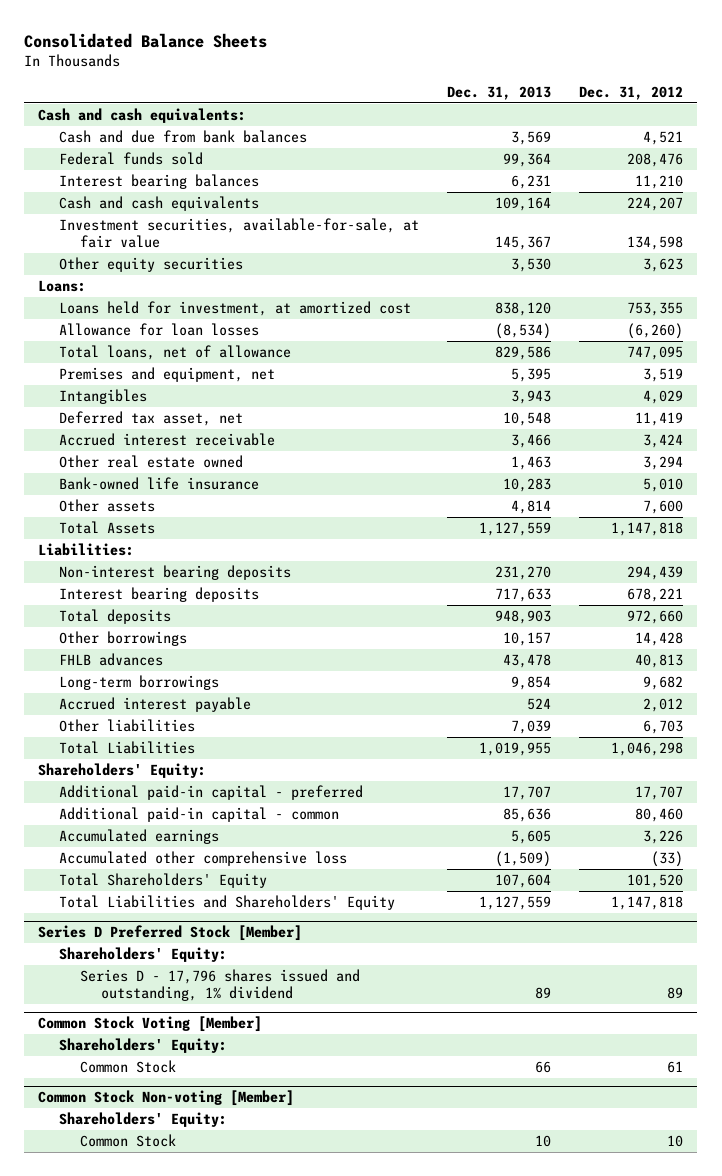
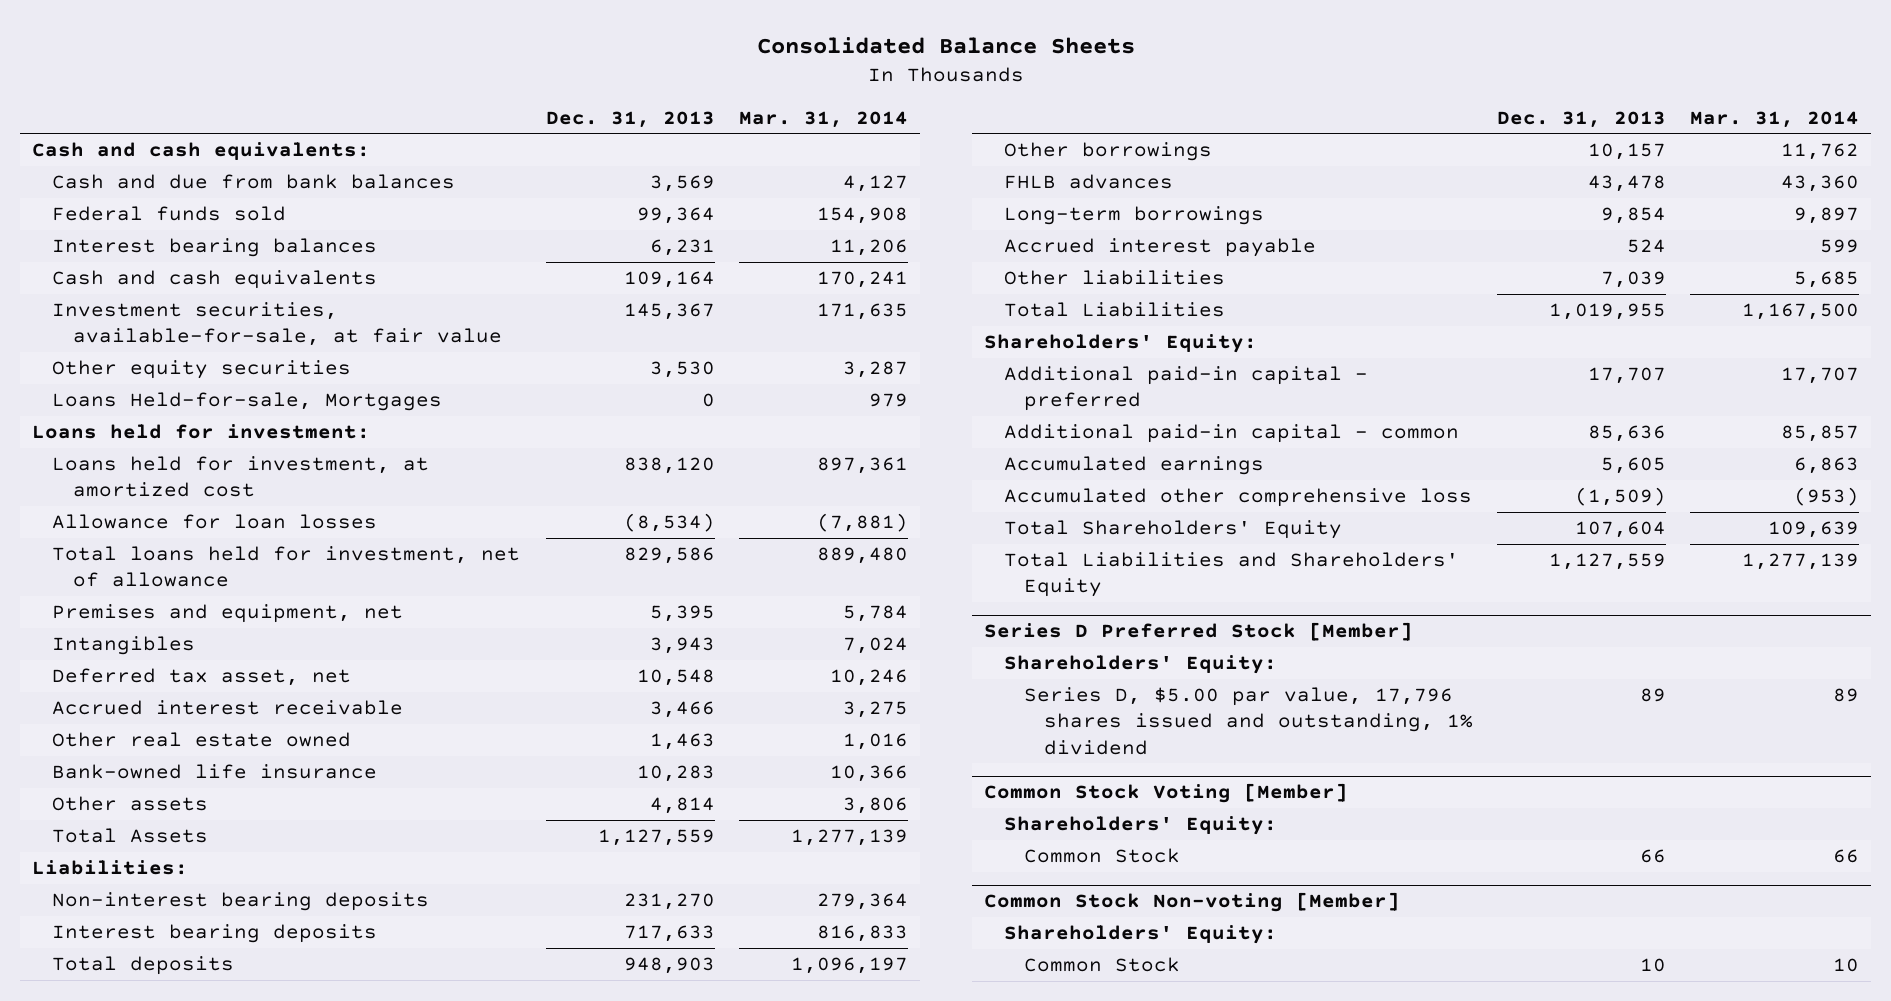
[579,85,684,100] Dec. 31, 2012 -> none
none -> [738,110,908,128] Mar. 31, 2014
none -> [52,391,443,411] Loans Held-for-sale, Mortgages
[38,279,87,292] Loans: -> [32,423,371,439] Loans held for investment:
[59,344,292,360] Total loans, net of allowance -> [52,545,521,588] Total loans held for investment, net of allowance
[79,968,360,1001] Series D - 17,796 shares issued and outstanding, 1% dividend -> [1023,686,1473,755] Series D, $5.00 par value, 17,796 shares issued and outstanding, 1% dividend

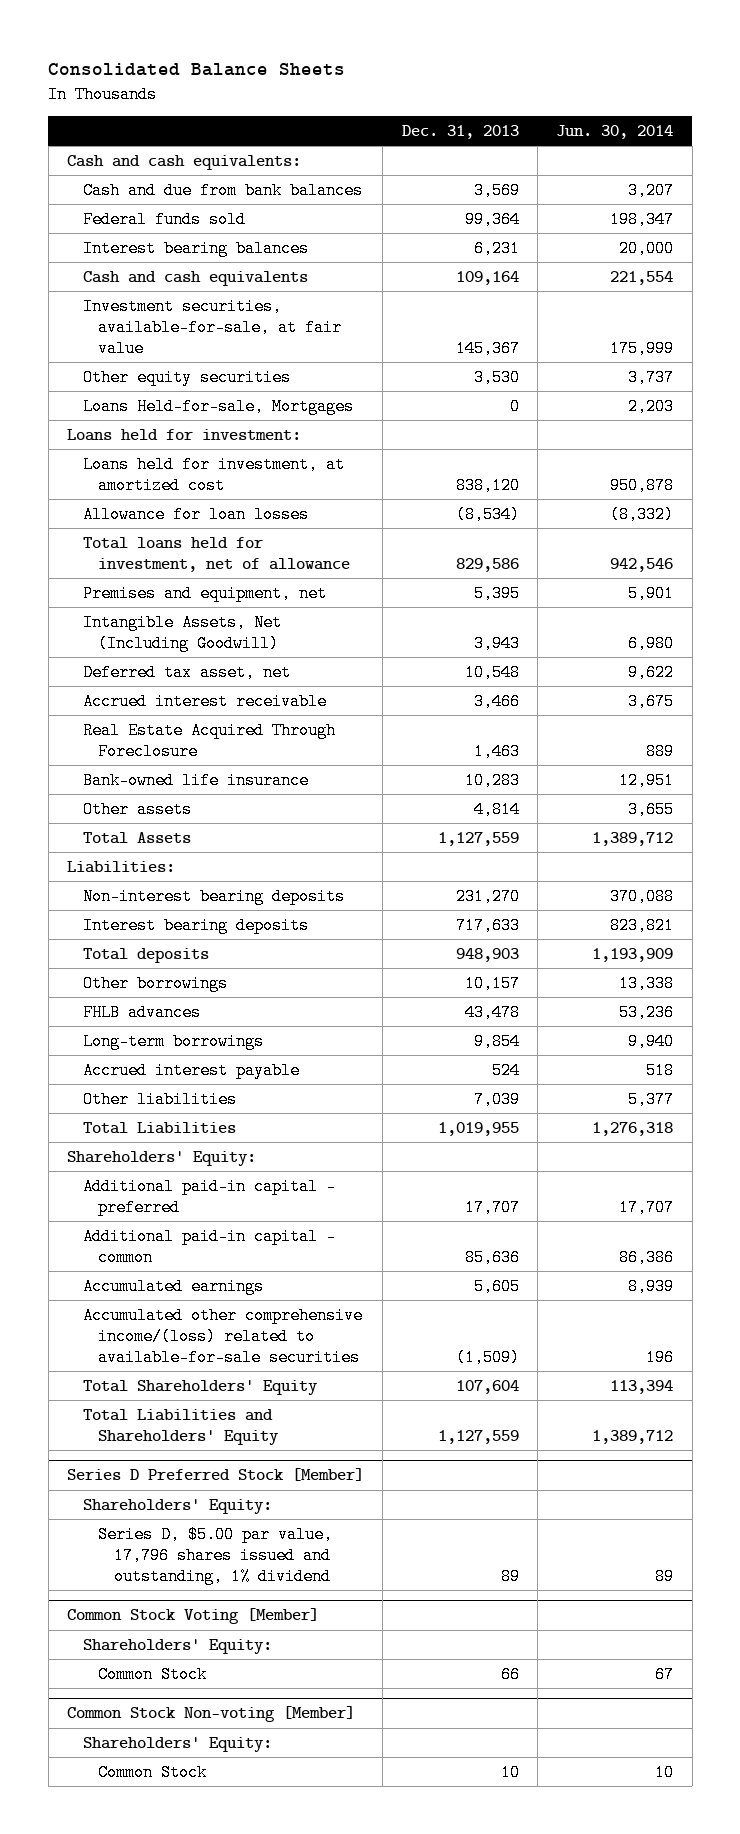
[738,110,908,128] Mar. 31, 2014 -> none
none -> [556,124,674,139] Jun. 30, 2014
[52,635,196,655] Intangibles -> [82,613,282,652] Intangible Assets, Net (Including Goodwill)
[52,731,352,747] Other real estate owned -> [82,721,336,760] Real Estate Acquired Through Foreclosure
[1003,487,1472,507] Accumulated other comprehensive loss -> [82,1306,363,1367] Accumulated other comprehensive income/(loss) related to available-for-sale securities

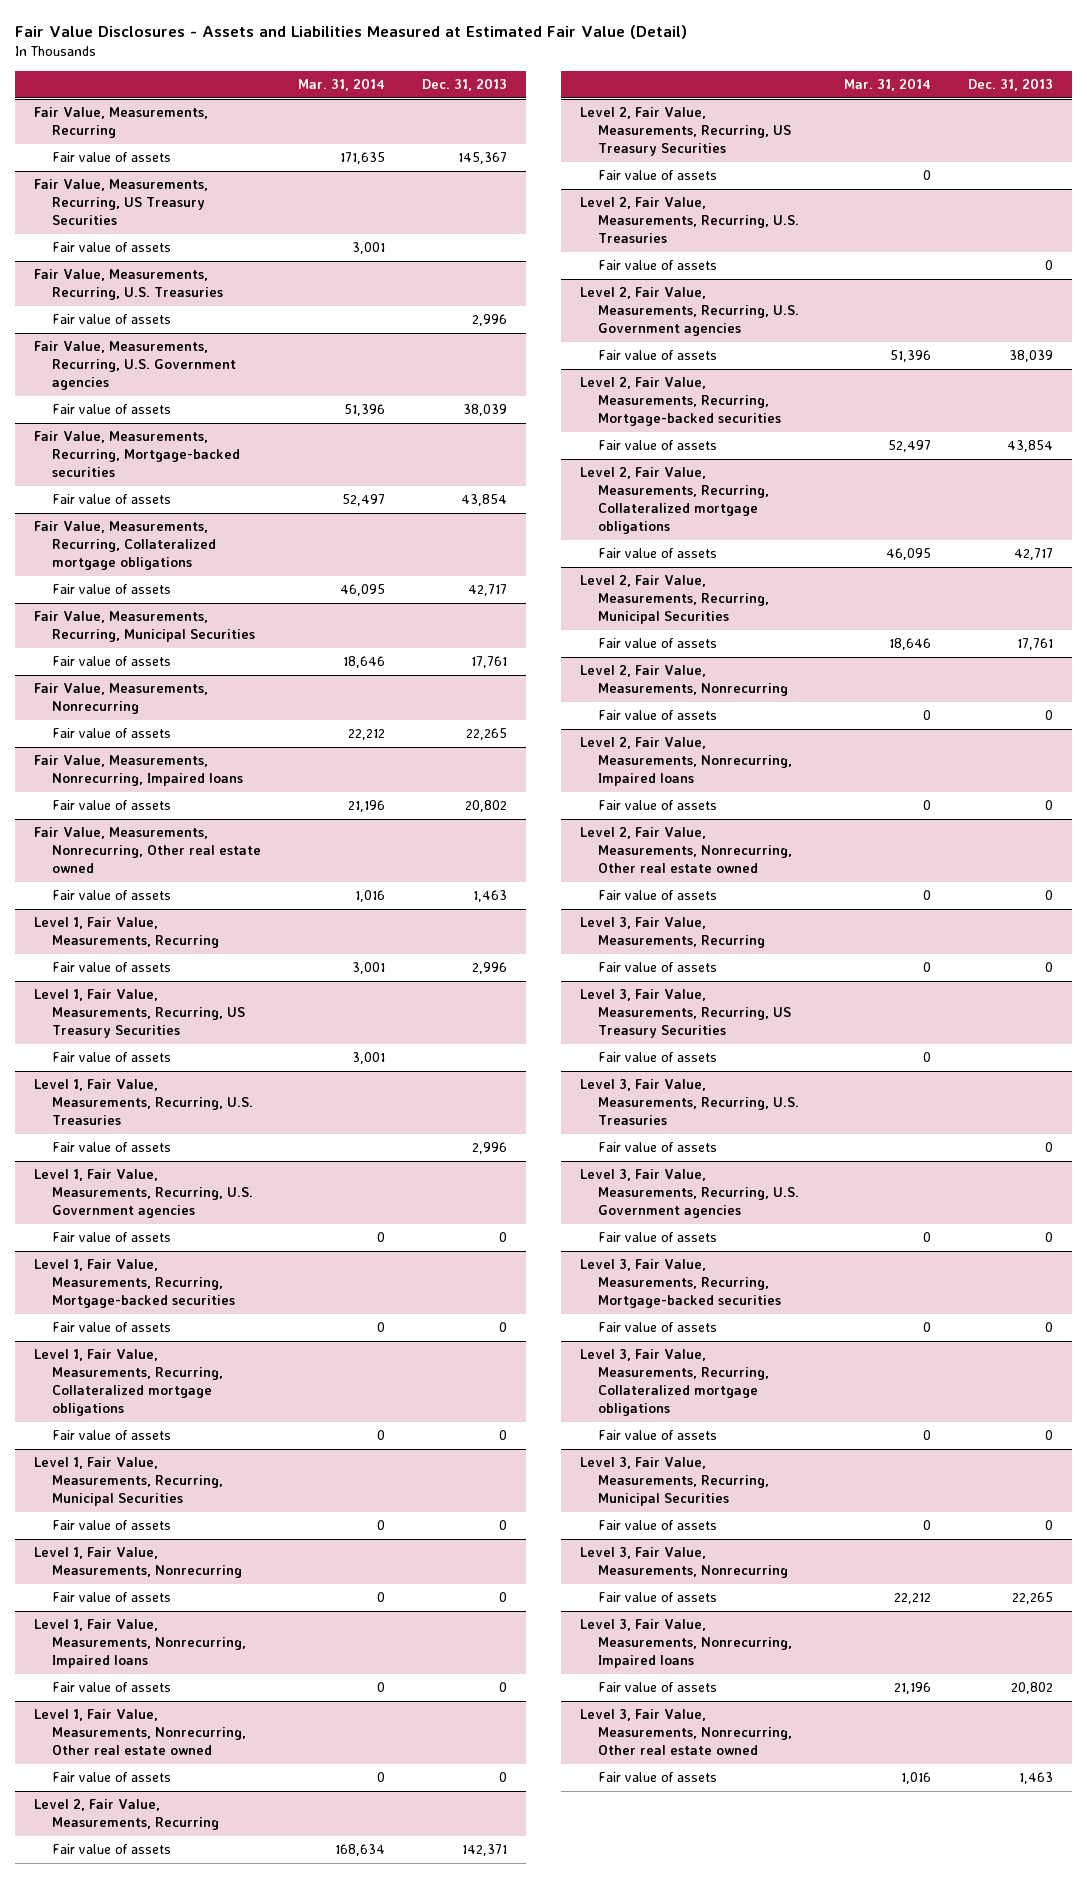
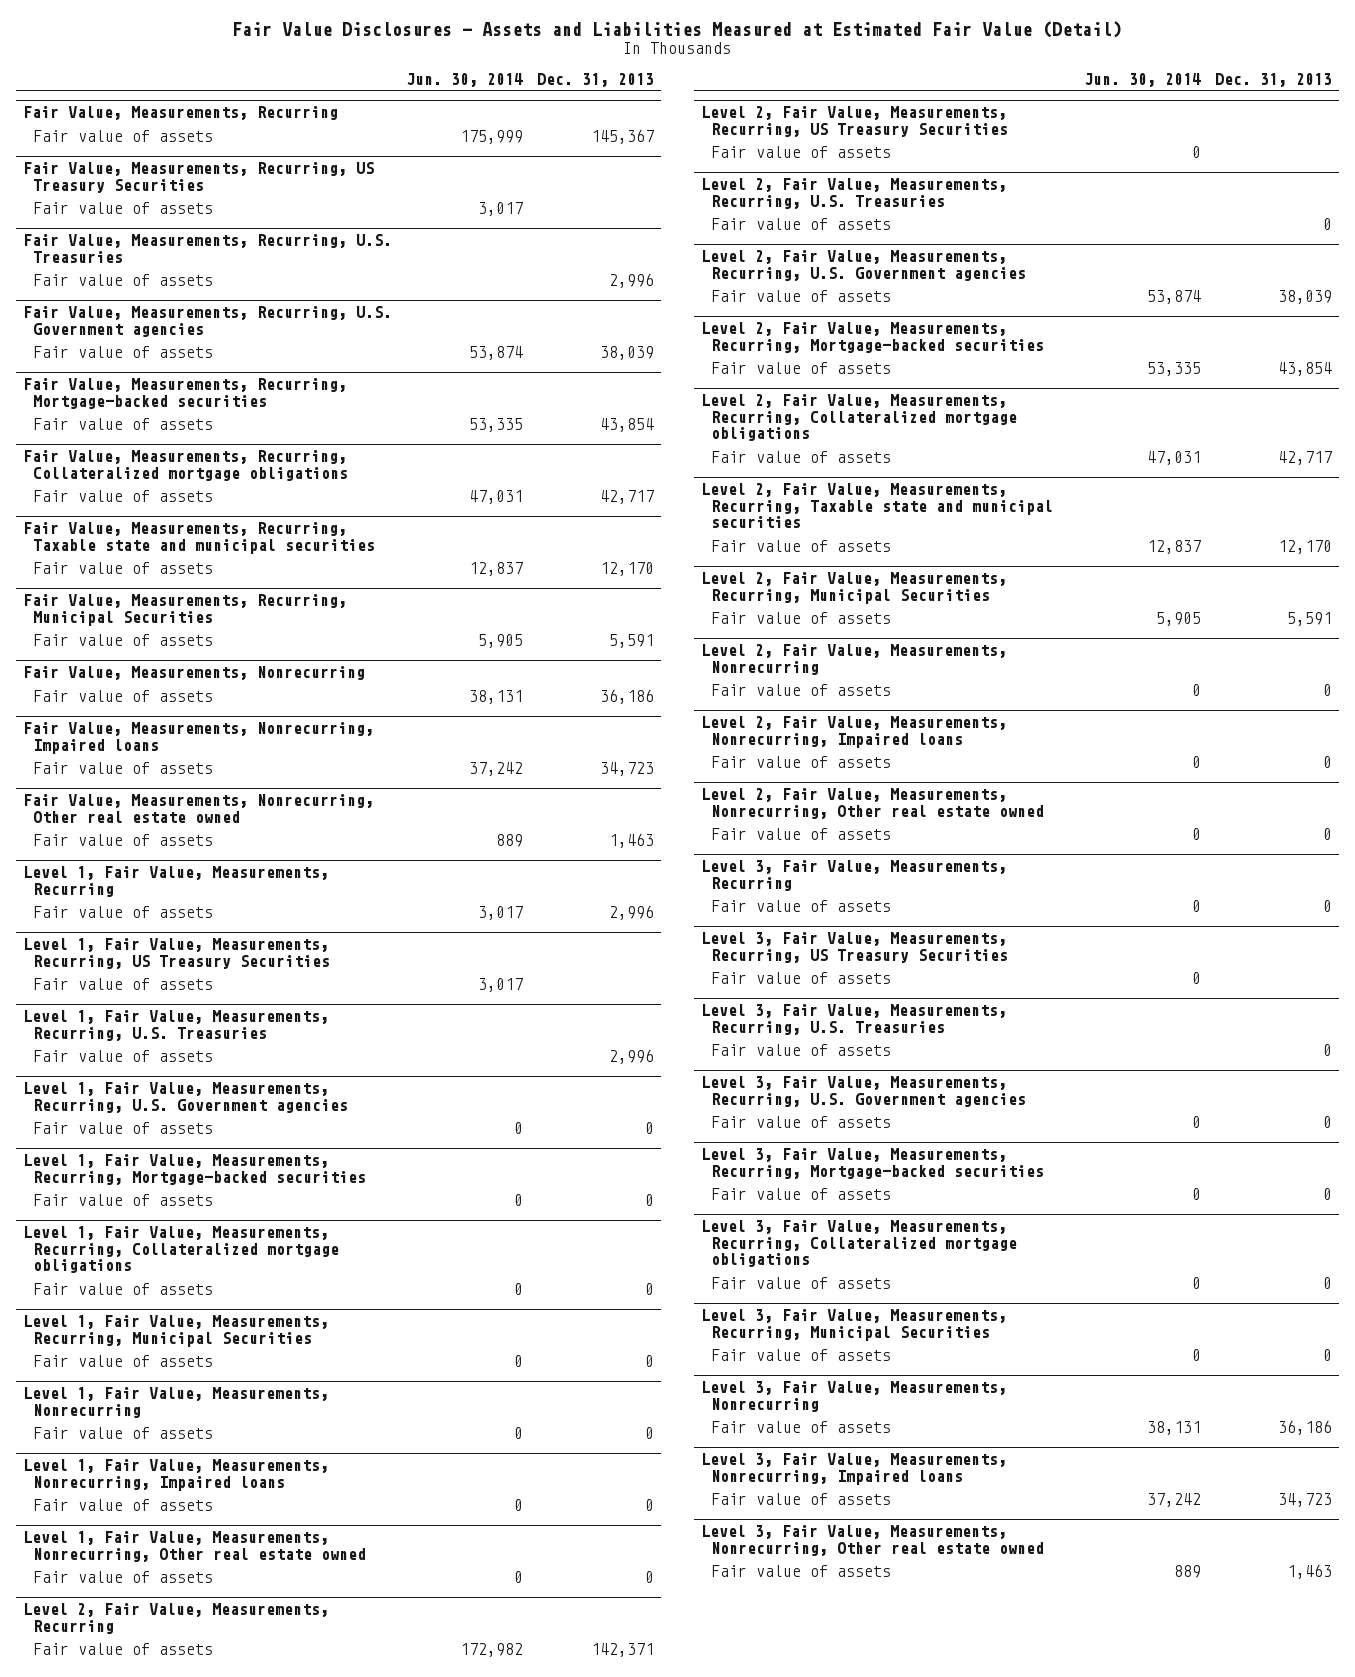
[298,77,386,91] Mar. 31, 2014 -> none
none -> [405,72,523,87] Jun. 30, 2014
none -> [22,522,376,554] Fair Value, Measurements, Recurring, Taxable state and municipal securities
none -> [33,561,214,574] Fair value of assets
[471,656,508,669] 17,761 -> [609,633,655,648] 5,591
[466,728,508,741] 22,265 -> [600,688,655,704] 36,186
[465,800,508,813] 20,802 -> [600,761,655,776] 34,723
none -> [700,483,1054,529] Level 2, Fair Value, Measurements, Recurring, Taxable state and municipal securities
none -> [711,539,892,552] Fair value of assets
[1017,638,1054,651] 17,761 -> [1287,611,1333,626] 5,591
[1012,1592,1054,1605] 22,265 -> [1278,1419,1333,1435] 36,186
[1011,1682,1054,1695] 20,802 -> [1278,1492,1333,1507] 34,723

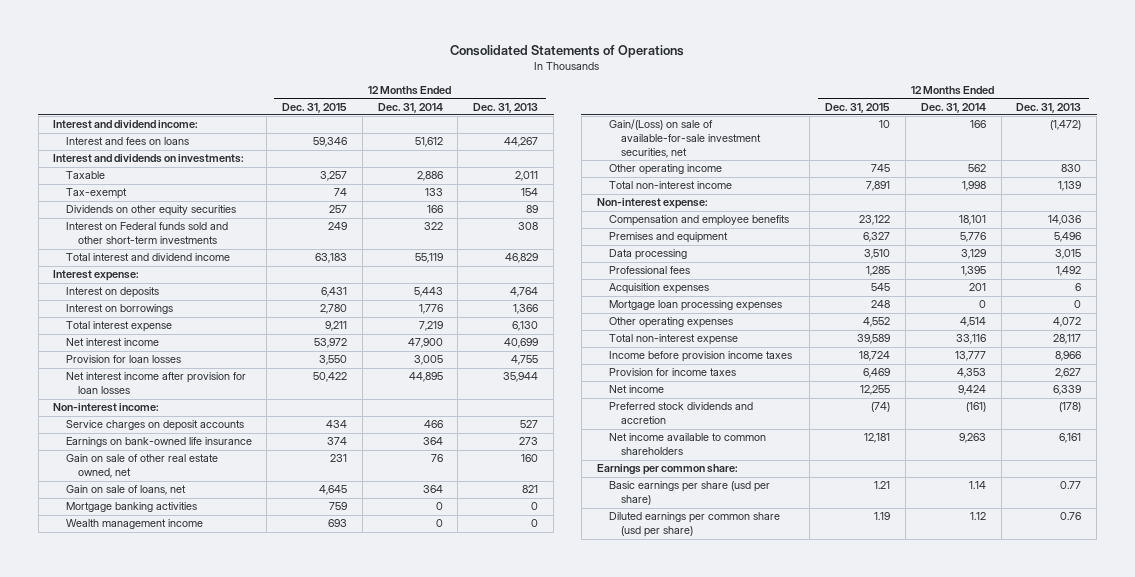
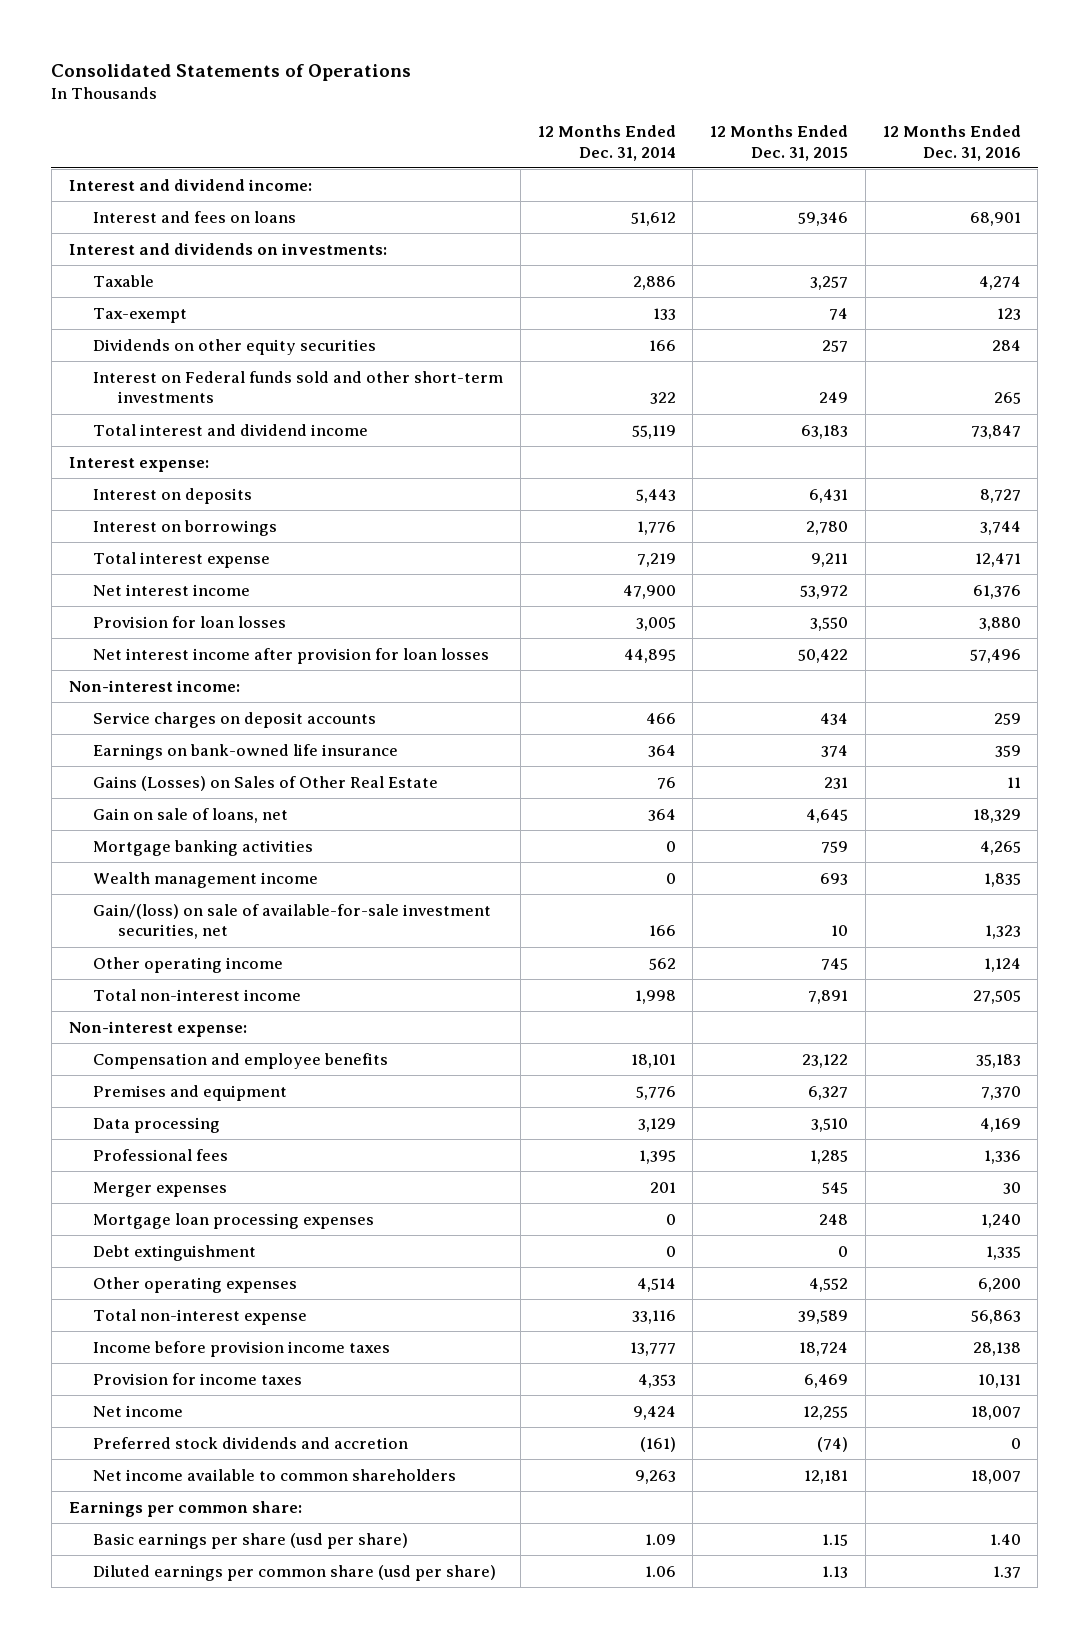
[473,102,539,113] Dec. 31, 2013 -> none
none -> [882,125,1021,161] 12 Months Ended Dec. 31, 2016
[65,454,218,479] Gain on sale of other real estate owned, net -> [93,775,439,791] Gains (Losses) on Sales of Other Real Estate
[608,119,761,159] Gain/(Loss) on sale of available-for-sale investment securities, net -> [93,903,492,940] Gain/(loss) on sale of available-for-sale investment securities, net
[608,283,709,295] Acquisition expenses -> [93,1181,228,1197] Merger expenses
none -> [93,1244,257,1261] Debt extinguishment
[874,481,891,490] 1.21 -> [822,1533,849,1546] 1.15
[968,481,986,490] 1.14 -> [644,1533,676,1545] 1.09
[874,512,891,521] 1.19 -> [822,1565,849,1578] 1.13
[969,512,986,521] 1.12 -> [644,1565,676,1577] 1.06

